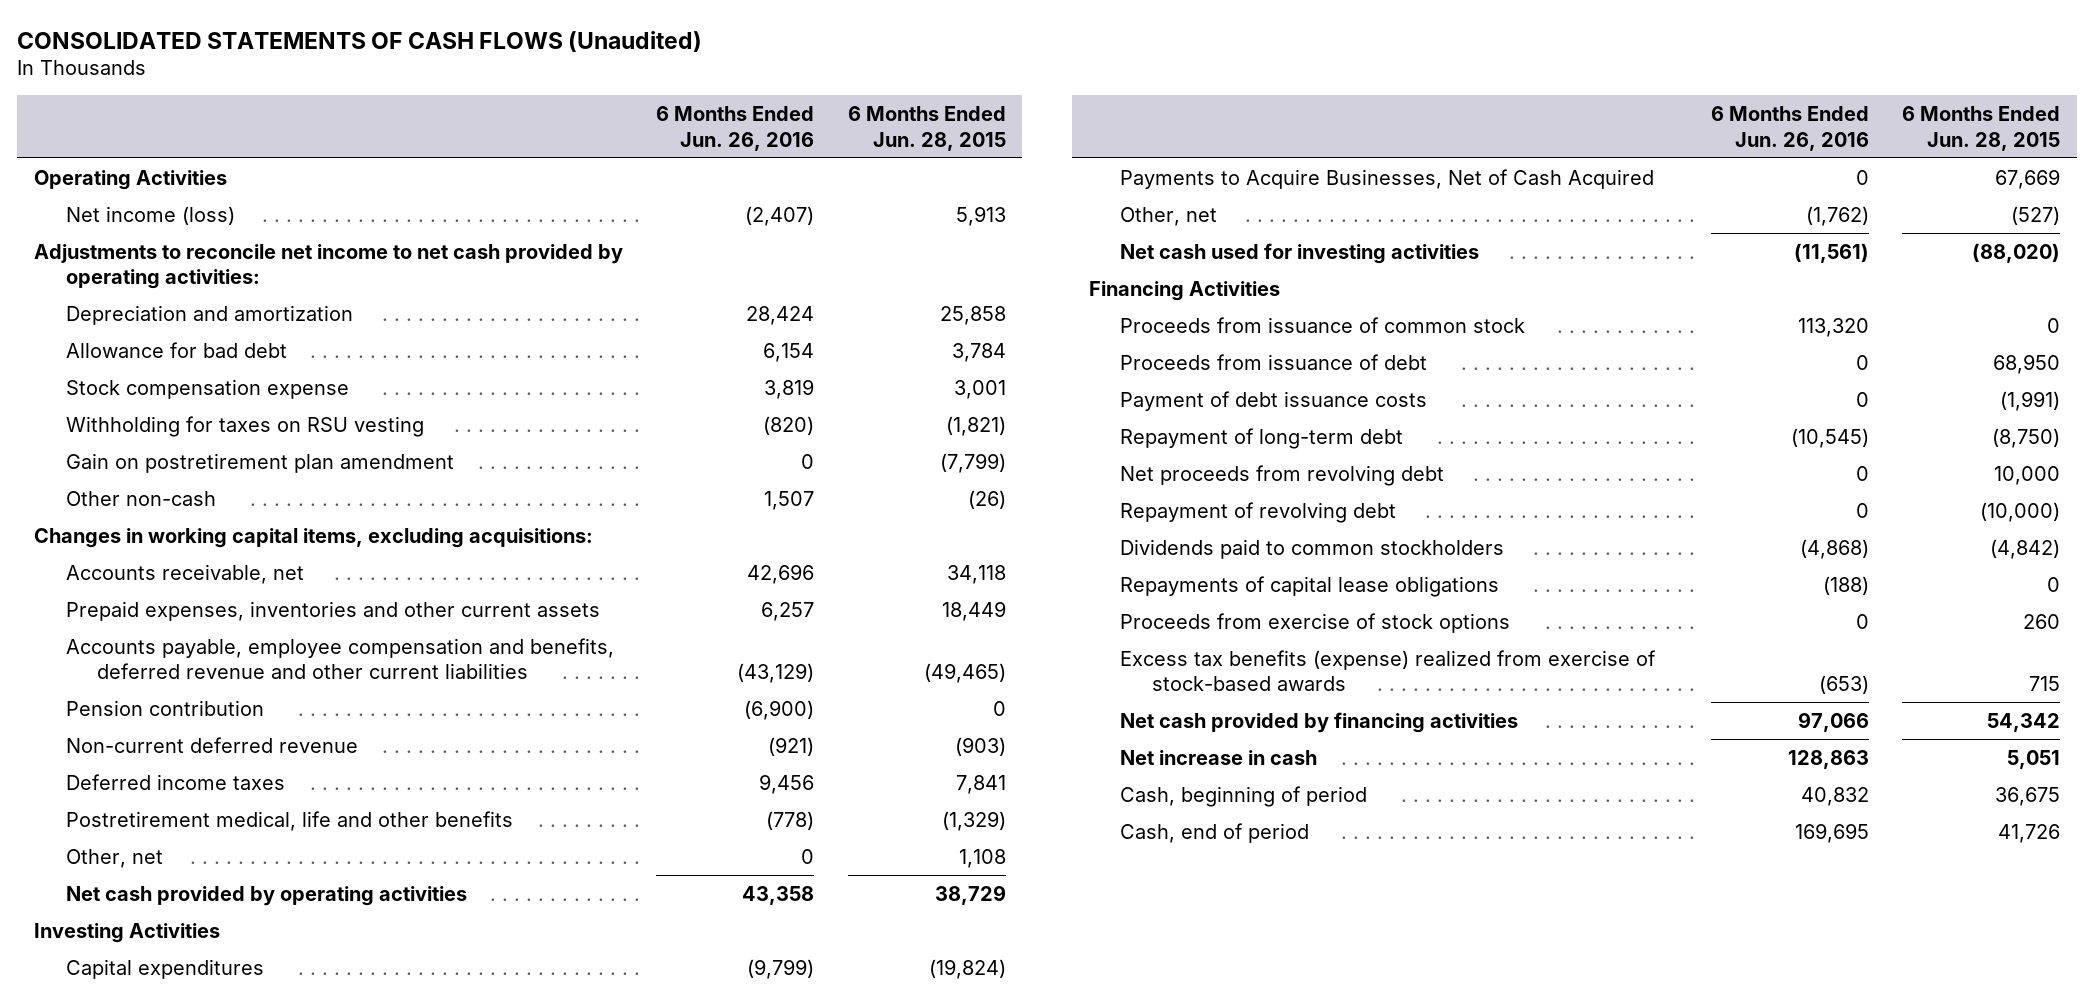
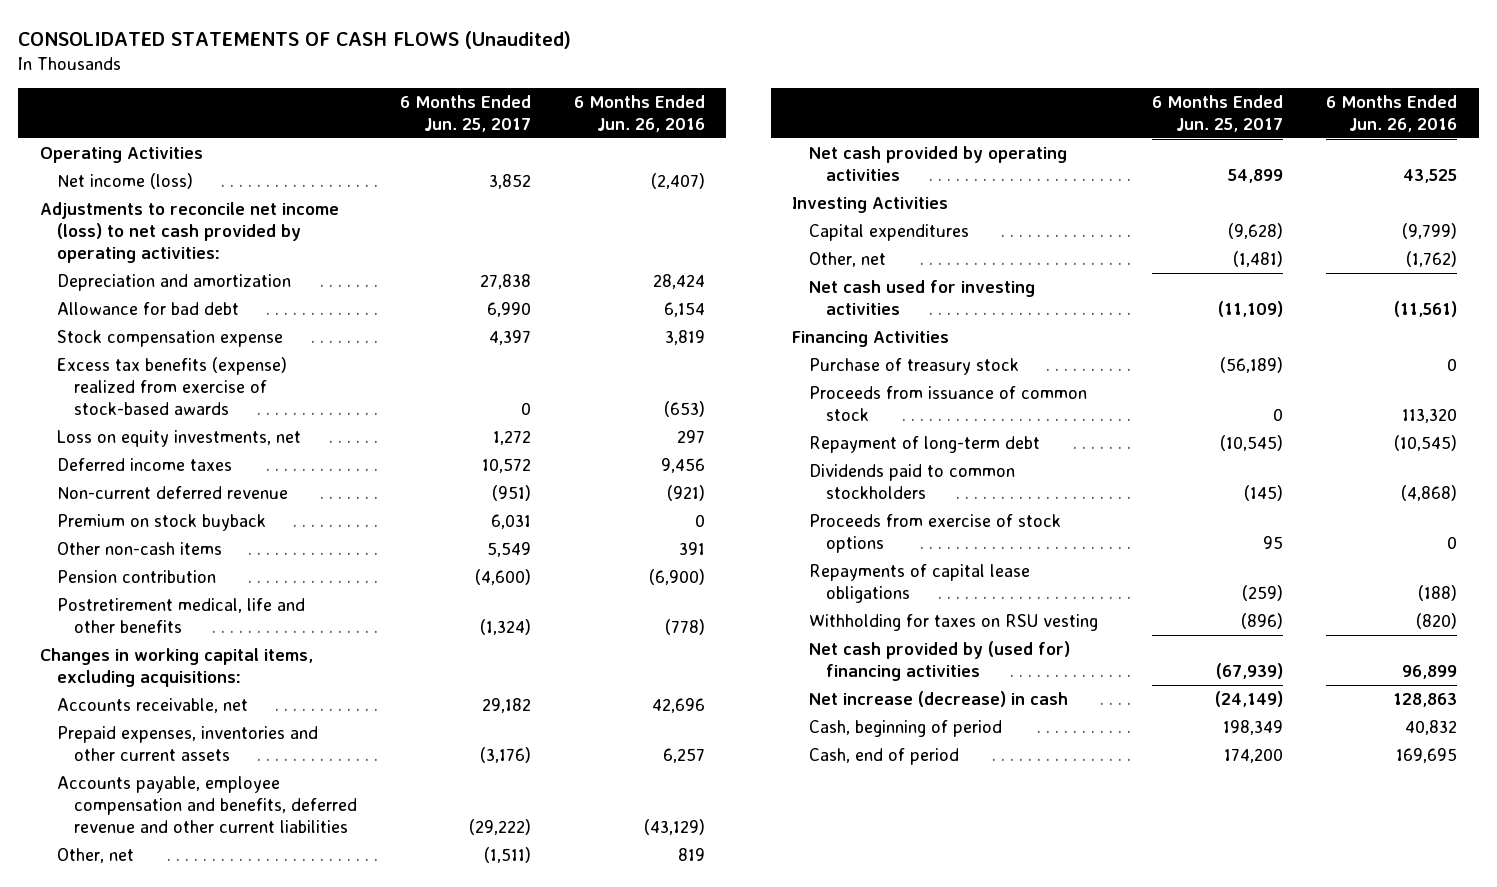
[847,106,1006,151] 6 Months Ended Jun. 28, 2015 -> none
none -> [399,94,531,132] 6 Months Ended Jun. 25, 2017
[34,243,624,290] Adjustments to reconcile net income to net cash provided by operating activities: -> [39,202,339,263] Adjustments to reconcile net income (loss) to net cash provided by operating activities:
[65,452,454,473] Gain on postretirement plan amendment -> none
[1120,649,1657,692] Excess tax benefits (expense) realized from exercise of stock-based awards -> [56,357,287,415] Excess tax benefits (expense) realized from exercise of stock-based awards
none -> [56,430,301,448] Loss on equity investments, net
[65,773,285,790] Deferred income taxes -> [56,458,232,472] Deferred income taxes
[65,736,358,753] Non-current deferred revenue -> [56,486,288,500] Non-current deferred revenue
none -> [56,514,266,532] Premium on stock buyback
[65,490,216,506] Other non-cash -> [56,542,222,556] Other non-cash items
[764,490,815,510] 1,507 -> [678,542,705,556] 391
[65,699,264,716] Pension contribution -> [56,570,216,584] Pension contribution
[65,810,513,831] Postretirement medical, life and other benefits -> [56,598,305,634] Postretirement medical, life and other benefits
[801,848,815,864] 0 -> [677,848,705,862] 819
[742,885,815,905] 43,358 -> [1403,169,1458,184] 43,525
[1120,168,1655,189] Payments to Acquire Businesses, Net of Cash Acquired -> none
none -> [809,358,1020,376] Purchase of treasury stock
[1120,353,1428,370] Proceeds from issuance of debt -> none
[1120,390,1428,411] Payment of debt issuance costs -> none
[1120,464,1445,486] Net proceeds from revolving debt -> none
[1120,501,1397,523] Repayment of revolving debt -> none
[1120,575,1500,597] Repayments of capital lease obligations -> [809,564,1031,604] Repayments of capital lease obligations
[65,415,424,437] Withholding for taxes on RSU vesting -> [809,614,1099,632] Withholding for taxes on RSU vesting
[1120,711,1519,733] Net cash provided by financing activities -> [809,641,1071,682] Net cash provided by (used for) financing activities
[1798,711,1870,732] 97,066 -> [1402,665,1458,680] 96,899
[1120,749,1318,765] Net increase in cash -> [809,691,1069,708] Net increase (decrease) in cash

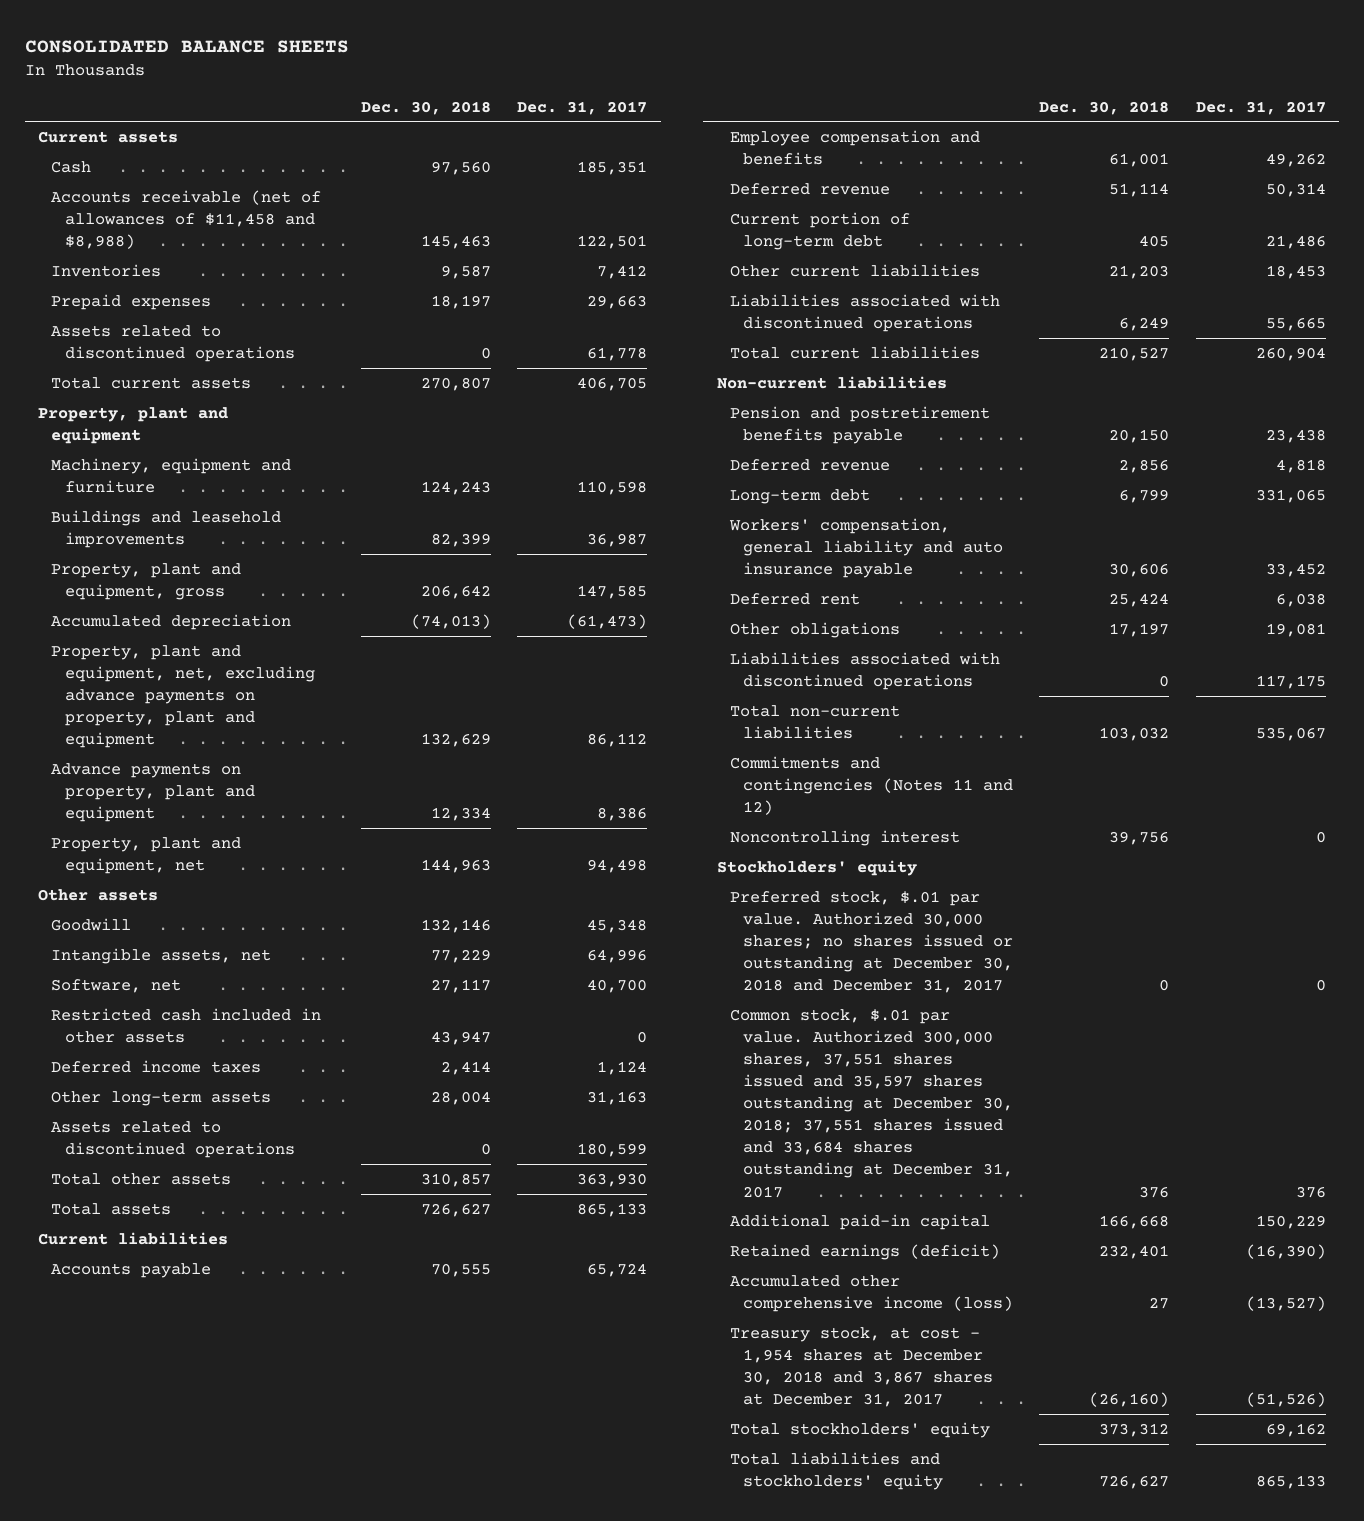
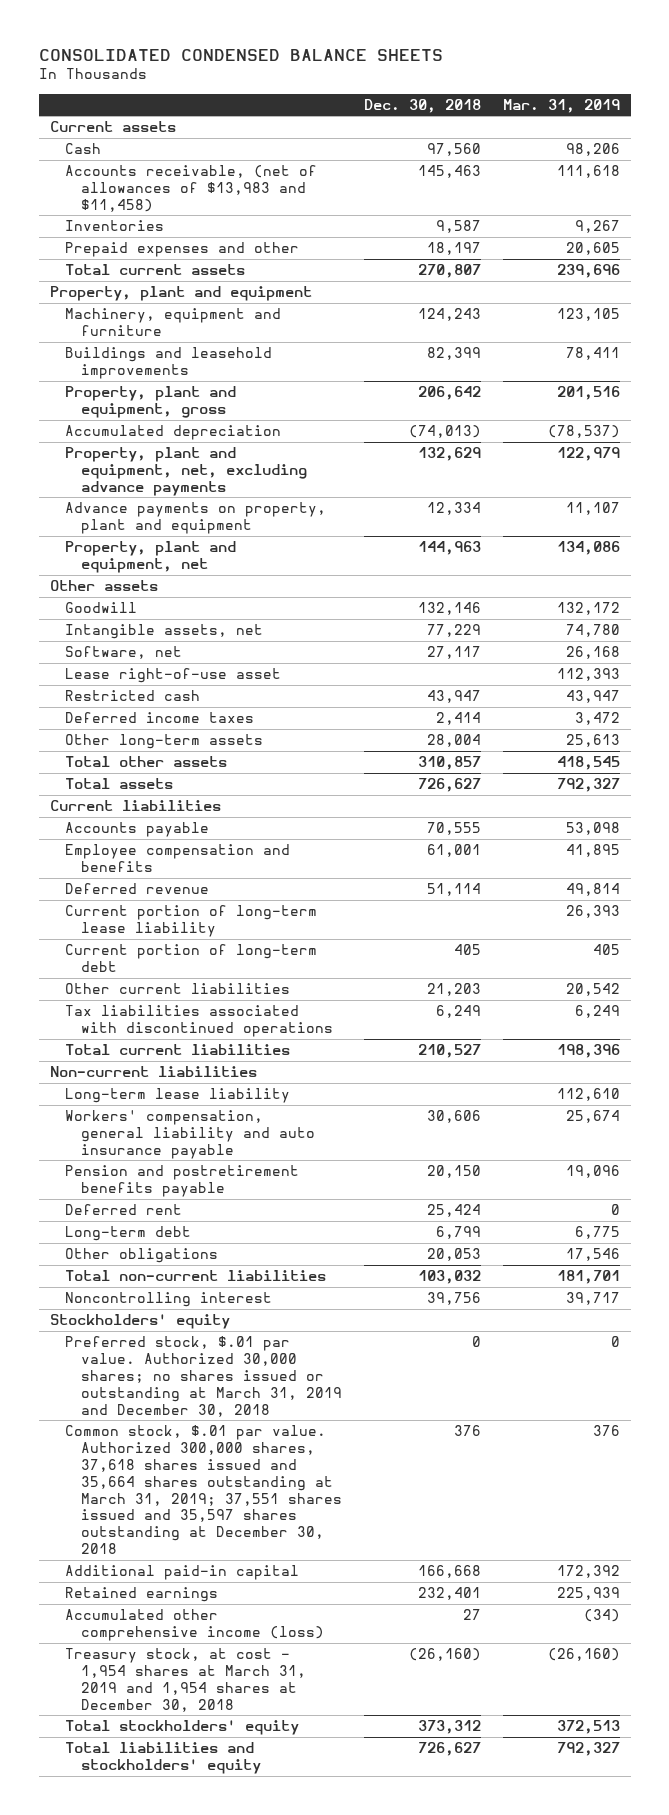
[25,39,350,53] CONSOLIDATED BALANCE SHEETS -> [38,48,443,61] CONSOLIDATED CONDENSED BALANCE SHEETS
[517,100,648,115] Dec. 31, 2017 -> none
none -> [502,98,620,113] Mar. 31, 2019
[51,189,322,249] Accounts receivable (net of allowances of $11,458 and $8,988) -> [65,165,318,212] Accounts receivable, (net of allowances of $13,983 and $11,458)
[51,324,295,362] Assets related to discontinued operations -> none
[51,293,212,310] Prepaid expenses -> [65,242,300,258] Prepaid expenses and other
[51,644,315,749] Property, plant and equipment, net, excluding advance payments on property, plant and equipment -> [65,447,307,496] Property, plant and equipment, net, excluding advance payments
none -> [65,668,282,684] Lease right-of-use asset
[51,1007,322,1043] Restricted cash included in other assets -> [65,690,201,702] Restricted cash
[51,1120,295,1158] Assets related to discontinued operations -> none
none -> [65,905,318,938] Current portion of long-term lease liability
[729,293,1000,332] Liabilities associated with discontinued operations -> [65,1005,333,1038] Tax liabilities associated with discontinued operations
[729,458,890,471] Deferred revenue -> none
none -> [65,1088,291,1104] Long-term lease liability
[729,405,990,444] Pension and postretirement benefits payable -> [65,1165,300,1198] Pension and postretirement benefits payable
[729,651,1000,690] Liabilities associated with discontinued operations -> none
[729,488,870,504] Long-term debt -> [65,1226,192,1242] Long-term debt
[1109,622,1170,637] 17,197 -> [426,1248,481,1262] 20,053
[729,755,1013,815] Commitments and contingencies (Notes 11 and 12) -> none
[729,890,1013,994] Preferred stock, $.01 par value. Authorized 30,000 shares; no shares issued or outstanding at December 30, 2018 and December 31, 2017 -> [65,1336,342,1417] Preferred stock, $.01 par value. Authorized 30,000 shares; no shares issued or outstanding at March 31, 2019 and December 30, 2018
[729,1008,1013,1198] Common stock, $.01 par value. Authorized 300,000 shares, 37,551 shares issued and 35,597 shares outstanding at December 30, 2018; 37,551 shares issued and 33,684 shares outstanding at December 31, 2017 -> [65,1425,342,1555] Common stock, $.01 par value. Authorized 300,000 shares, 37,618 shares issued and 35,664 shares outstanding at March 31, 2019; 37,551 shares issued and 35,597 shares outstanding at December 30, 2018
[729,1243,1000,1260] Retained earnings (deficit) -> [65,1587,219,1603] Retained earnings
[729,1326,993,1408] Treasury stock, at cost - 1,954 shares at December 30, 2018 and 3,867 shares at December 31, 2017 -> [65,1648,306,1712] Treasury stock, at cost - 1,954 shares at March 31, 2019 and 1,954 shares at December 30, 2018

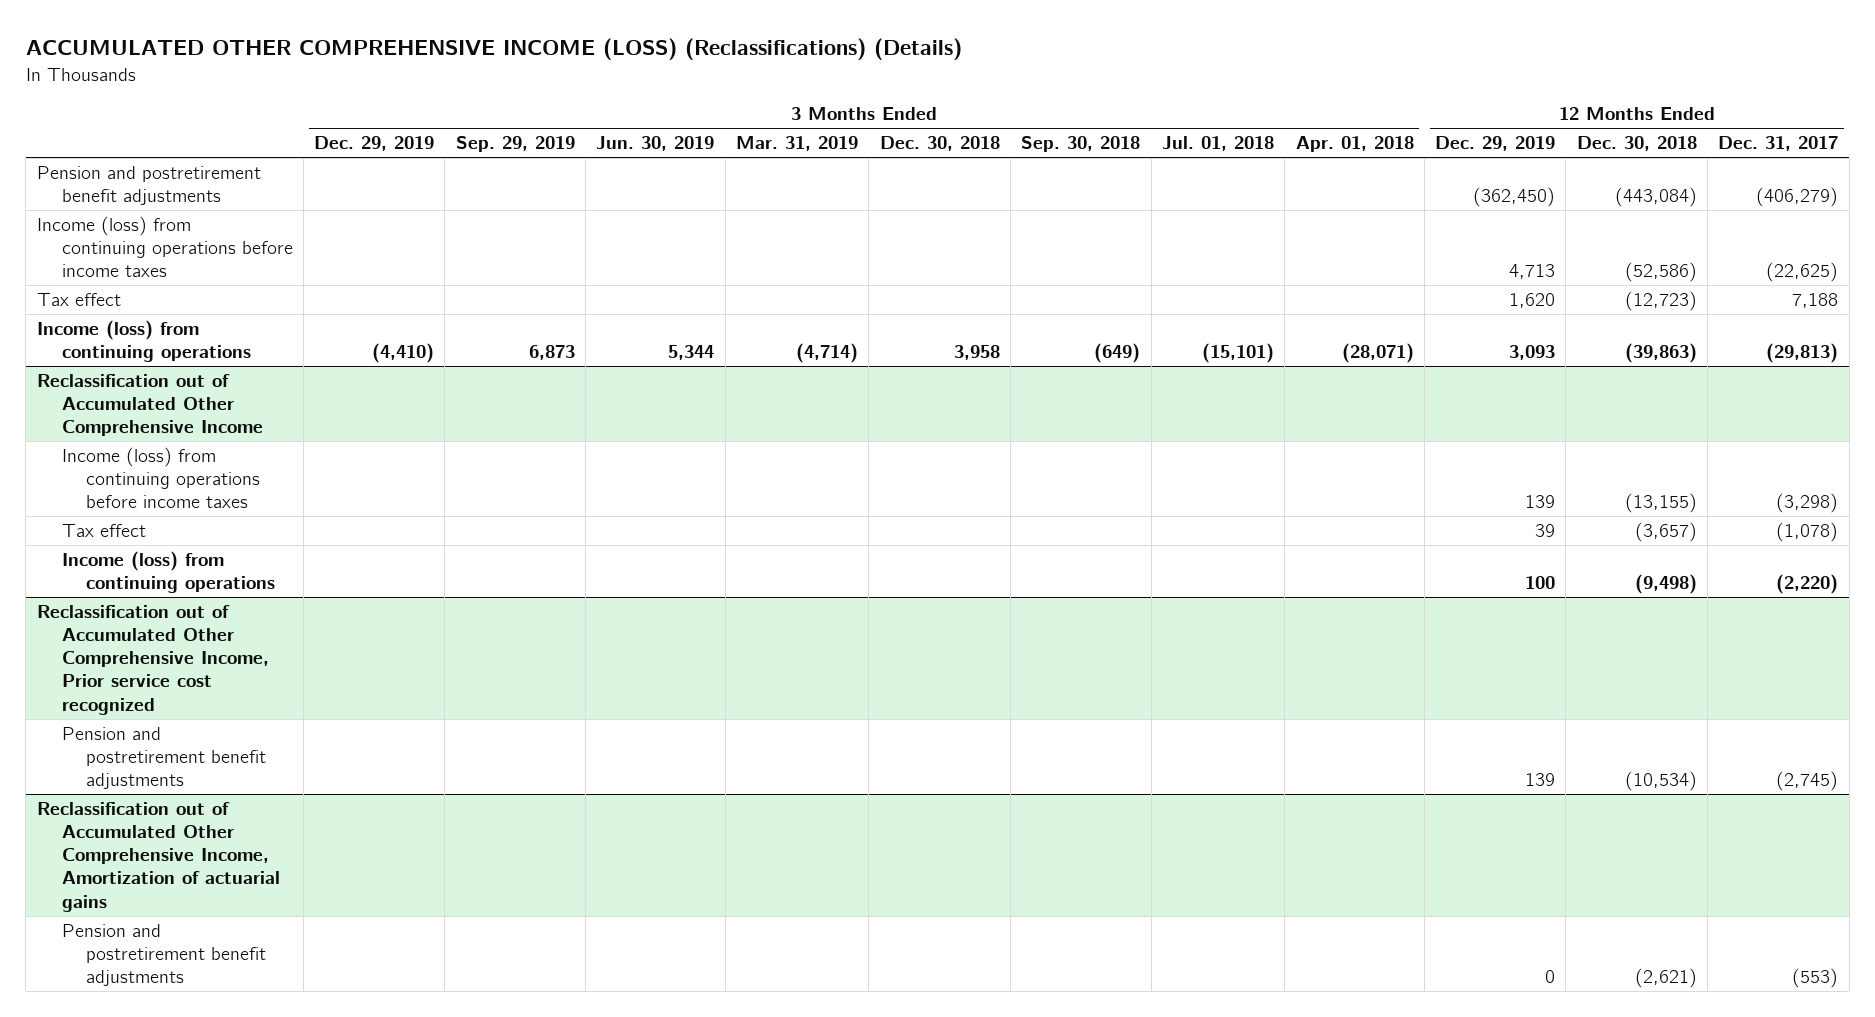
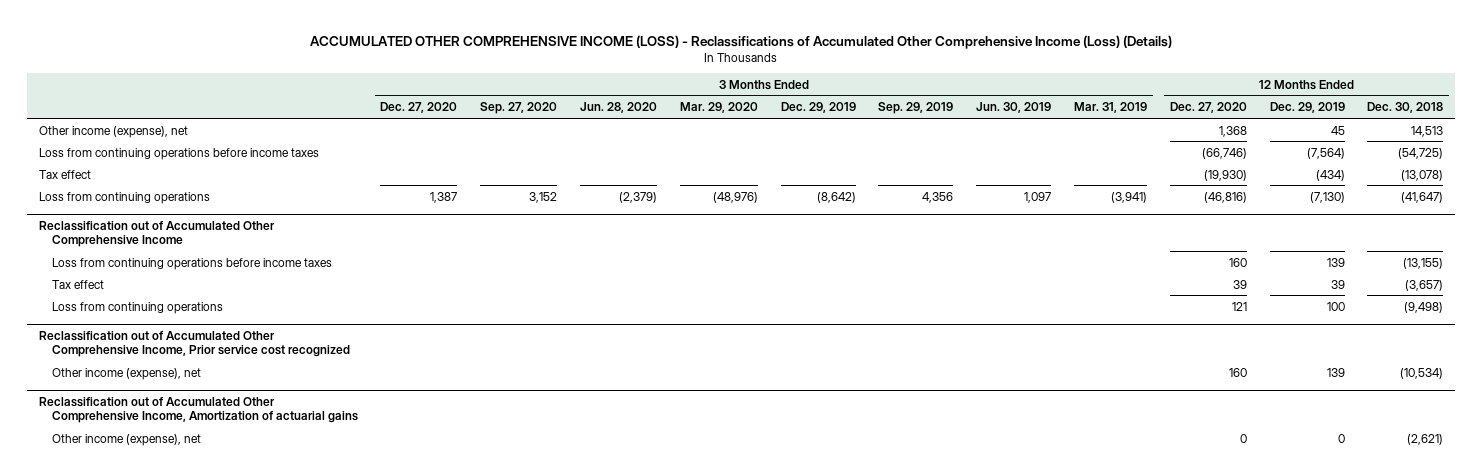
[25,38,962,61] ACCUMULATED OTHER COMPREHENSIVE INCOME (LOSS) (Reclassifications) (Details) -> [309,34,1172,49] ACCUMULATED OTHER COMPREHENSIVE INCOME (LOSS) - Reclassifications of Accumulated Other Comprehensive Income (Loss) (Details)
[879,136,1000,152] Dec. 30, 2018 -> none
[1021,136,1141,153] Sep. 30, 2018 -> none
[1161,136,1274,152] Jul. 01, 2018 -> none
[1295,136,1414,153] Apr. 01, 2018 -> none
[1718,136,1839,152] Dec. 31, 2017 -> none
none -> [380,102,458,114] Dec. 27, 2020
none -> [480,102,558,115] Sep. 27, 2020
none -> [580,102,658,114] Jun. 28, 2020
none -> [679,102,758,114] Mar. 29, 2020
none -> [1169,102,1247,114] Dec. 27, 2020
[36,165,261,206] Pension and postretirement benefit adjustments -> none
none -> [38,125,188,138] Other income (expense), net
[36,215,293,278] Income (loss) from continuing operations before income taxes -> [38,147,319,160] Loss from continuing operations before income taxes
[1509,264,1556,280] 4,713 -> [1306,147,1345,159] (7,564)
[1624,262,1697,283] (52,586) -> [1398,147,1444,159] (54,725)
[1509,292,1556,308] 1,620 -> [1315,169,1345,181] (434)
[1624,290,1697,311] (12,723) -> [1401,169,1444,181] (13,078)
[36,319,251,363] Income (loss) from continuing operations -> [38,191,210,204] Loss from continuing operations
[372,343,435,364] (4,410) -> [816,191,856,203] (8,642)
[528,345,575,361] 6,873 -> [922,191,954,203] 4,356
[668,345,715,361] 5,344 -> [1024,191,1052,203] 1,097
[796,343,859,364] (4,714) -> [1110,191,1147,203] (3,941)
[1509,345,1556,361] 3,093 -> [1309,191,1345,203] (7,130)
[1624,343,1697,364] (39,863) -> [1401,191,1444,203] (41,647)
[61,446,261,509] Income (loss) from continuing operations before income taxes -> [51,257,332,270] Loss from continuing operations before income taxes
[61,550,276,594] Income (loss) from continuing operations -> [51,301,223,314] Loss from continuing operations
[61,726,267,790] Pension and postretirement benefit adjustments -> [51,367,201,380] Other income (expense), net
[61,923,267,987] Pension and postretirement benefit adjustments -> [51,433,201,446] Other income (expense), net

